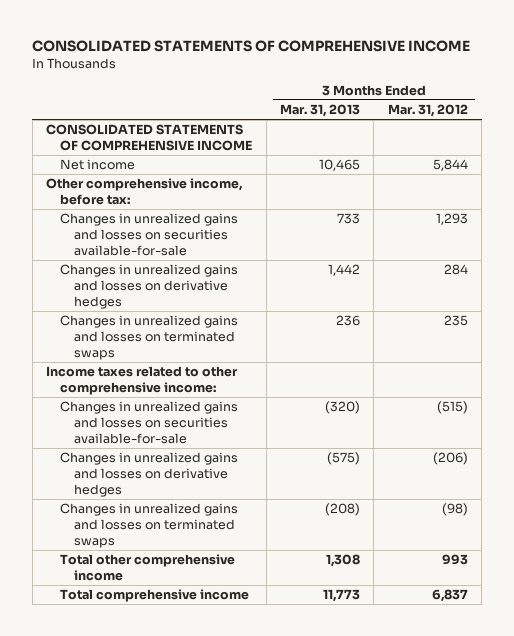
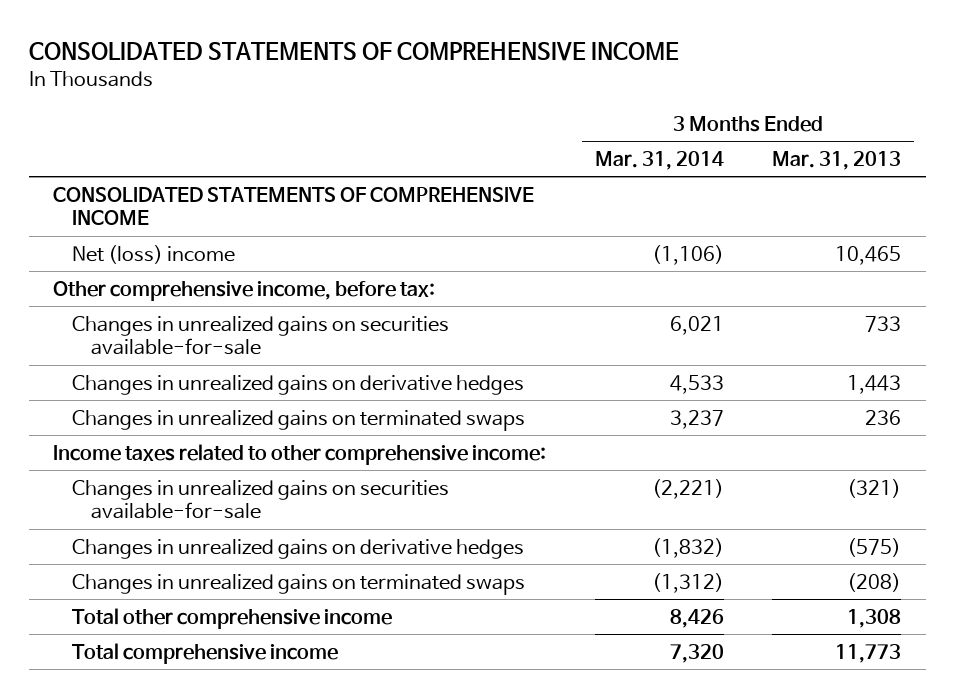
[387,103,468,117] Mar. 31, 2012 -> none
none -> [594,151,724,171] Mar. 31, 2014
[60,159,136,171] Net income -> [71,244,235,264] Net (loss) income
[60,213,239,256] Changes in unrealized gains and losses on securities available-for-sale -> [71,315,449,356] Changes in unrealized gains on securities available-for-sale
[60,264,239,309] Changes in unrealized gains and losses on derivative hedges -> [71,374,524,395] Changes in unrealized gains on derivative hedges
[328,264,361,277] 1,442 -> [847,374,902,394] 1,443
[60,315,239,360] Changes in unrealized gains and losses on terminated swaps -> [71,409,525,431] Changes in unrealized gains on terminated swaps
[60,401,239,444] Changes in unrealized gains and losses on securities available-for-sale -> [71,479,449,520] Changes in unrealized gains on securities available-for-sale
[325,401,361,415] (320) -> [847,478,902,498] (321)
[60,452,239,497] Changes in unrealized gains and losses on derivative hedges -> [71,538,524,559] Changes in unrealized gains on derivative hedges
[60,503,239,548] Changes in unrealized gains and losses on terminated swaps -> [71,573,525,595] Changes in unrealized gains on terminated swaps

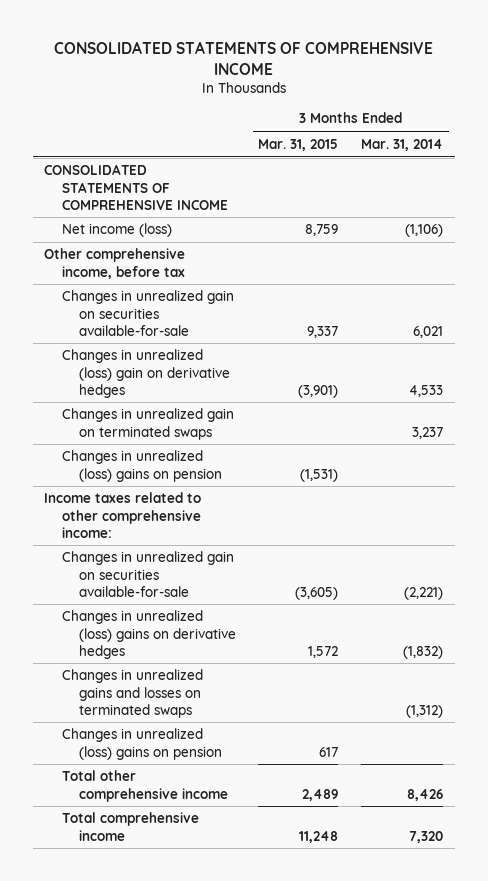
[772,151,902,171] Mar. 31, 2013 -> none
none -> [258,138,339,151] Mar. 31, 2015
[71,244,235,264] Net (loss) income -> [61,223,172,238] Net income (loss)
[52,280,435,301] Other comprehensive income, before tax: -> [44,248,186,279] Other comprehensive income, before tax
[71,315,449,356] Changes in unrealized gains on securities available-for-sale -> [61,290,234,336] Changes in unrealized gain on securities available-for-sale
[71,374,524,395] Changes in unrealized gains on derivative hedges -> [61,349,230,398] Changes in unrealized (loss) gain on derivative hedges
[71,409,525,431] Changes in unrealized gains on terminated swaps -> [61,408,234,440] Changes in unrealized gain on terminated swaps
none -> [61,450,222,482] Changes in unrealized (loss) gains on pension
[71,479,449,520] Changes in unrealized gains on securities available-for-sale -> [61,551,234,597] Changes in unrealized gain on securities available-for-sale
[71,538,524,559] Changes in unrealized gains on derivative hedges -> [61,610,236,659] Changes in unrealized (loss) gains on derivative hedges
[71,573,525,595] Changes in unrealized gains on terminated swaps -> [61,669,203,718] Changes in unrealized gains and losses on terminated swaps
none -> [61,728,222,760] Changes in unrealized (loss) gains on pension

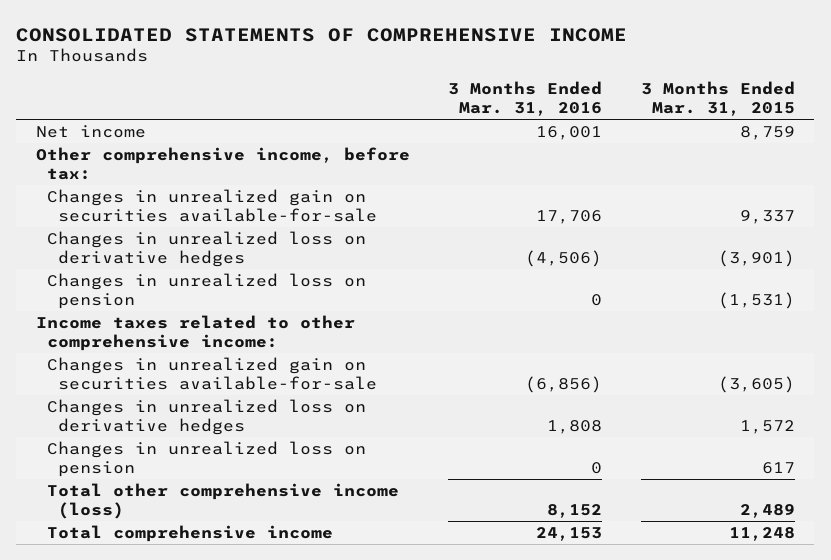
[361,138,444,151] Mar. 31, 2014 -> none
none -> [448,80,603,116] 3 Months Ended Mar. 31, 2016
[44,164,228,210] CONSOLIDATED STATEMENTS OF COMPREHENSIVE INCOME -> none
[61,223,172,238] Net income (loss) -> [35,124,146,138] Net income
[44,248,186,279] Other comprehensive income, before tax -> [35,146,410,181] Other comprehensive income, before tax:
[61,408,234,440] Changes in unrealized gain on terminated swaps -> none
[61,349,230,398] Changes in unrealized (loss) gain on derivative hedges -> [46,230,366,268] Changes in unrealized loss on derivative hedges
[61,450,222,482] Changes in unrealized (loss) gains on pension -> [46,272,366,310] Changes in unrealized loss on pension
[61,669,203,718] Changes in unrealized gains and losses on terminated swaps -> none
[61,610,236,659] Changes in unrealized (loss) gains on derivative hedges -> [46,398,366,436] Changes in unrealized loss on derivative hedges
[61,728,222,760] Changes in unrealized (loss) gains on pension -> [46,440,366,478] Changes in unrealized loss on pension
[61,770,228,802] Total other comprehensive income -> [46,482,399,520] Total other comprehensive income (loss)

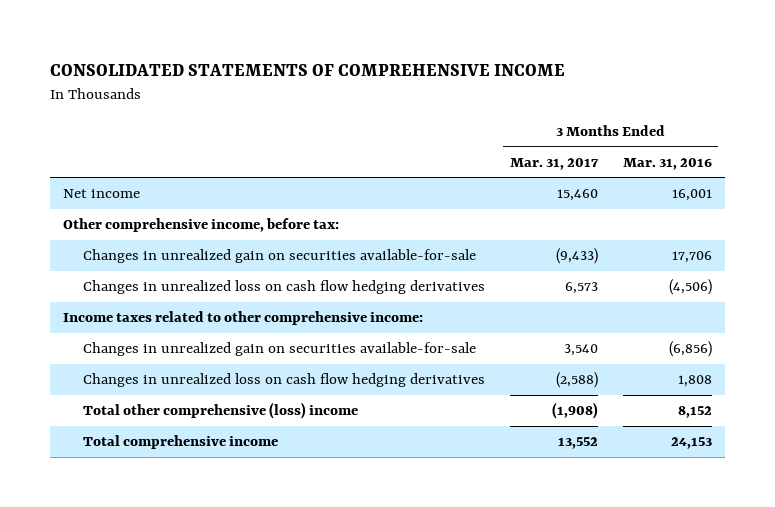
[640,80,795,116] 3 Months Ended Mar. 31, 2015 -> none
none -> [509,157,599,170] Mar. 31, 2017
[46,272,366,310] Changes in unrealized loss on pension -> none
[46,230,366,268] Changes in unrealized loss on derivative hedges -> [82,280,485,295] Changes in unrealized loss on cash flow hedging derivatives
[46,440,366,478] Changes in unrealized loss on pension -> none
[46,398,366,436] Changes in unrealized loss on derivative hedges -> [82,373,485,388] Changes in unrealized loss on cash flow hedging derivatives
[46,482,399,520] Total other comprehensive income (loss) -> [82,402,358,420] Total other comprehensive (loss) income

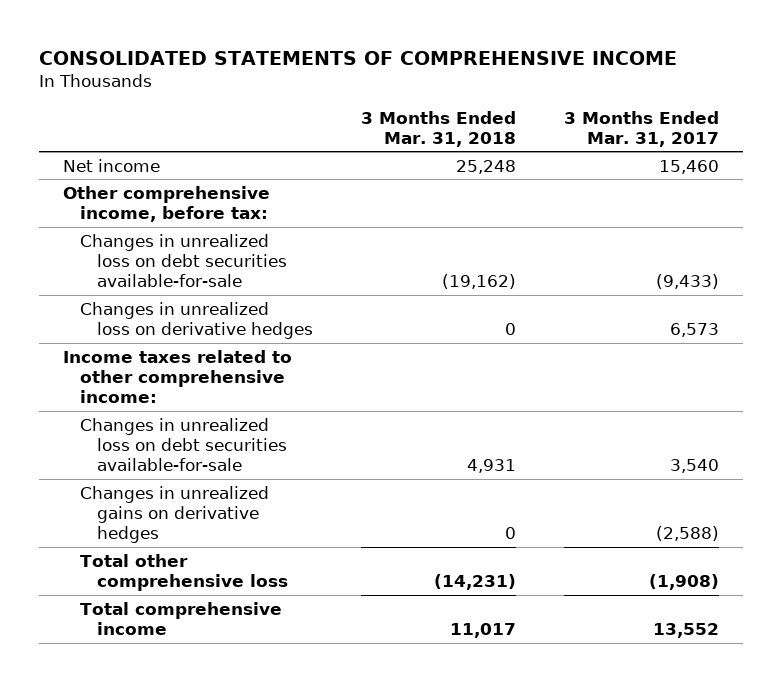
[622,157,712,170] Mar. 31, 2016 -> none
none -> [360,110,516,147] 3 Months Ended Mar. 31, 2018
[82,249,476,264] Changes in unrealized gain on securities available-for-sale -> [80,233,287,288] Changes in unrealized loss on debt securities available-for-sale
[82,280,485,295] Changes in unrealized loss on cash flow hedging derivatives -> [80,301,313,339] Changes in unrealized loss on derivative hedges
[82,342,476,357] Changes in unrealized gain on securities available-for-sale -> [80,417,287,472] Changes in unrealized loss on debt securities available-for-sale
[82,373,485,388] Changes in unrealized loss on cash flow hedging derivatives -> [80,485,270,544] Changes in unrealized gains on derivative hedges
[82,402,358,420] Total other comprehensive (loss) income -> [80,553,288,591] Total other comprehensive loss

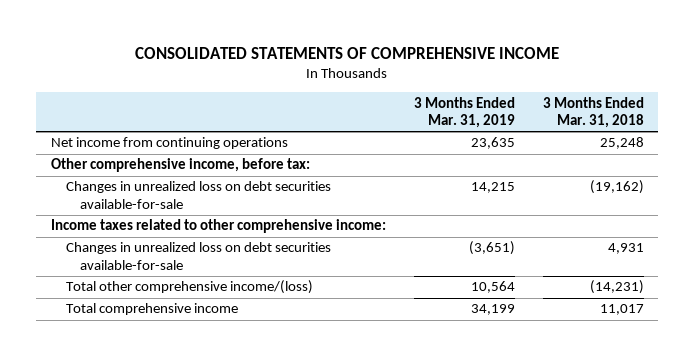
[563,110,719,147] 3 Months Ended Mar. 31, 2017 -> none
none -> [413,96,515,128] 3 Months Ended Mar. 31, 2019
[63,158,161,172] Net income -> [50,137,288,150] Net income from continuing operations
[80,301,313,339] Changes in unrealized loss on derivative hedges -> none
[80,485,270,544] Changes in unrealized gains on derivative hedges -> none
[80,553,288,591] Total other comprehensive loss -> [65,280,313,295] Total other comprehensive income/(loss)

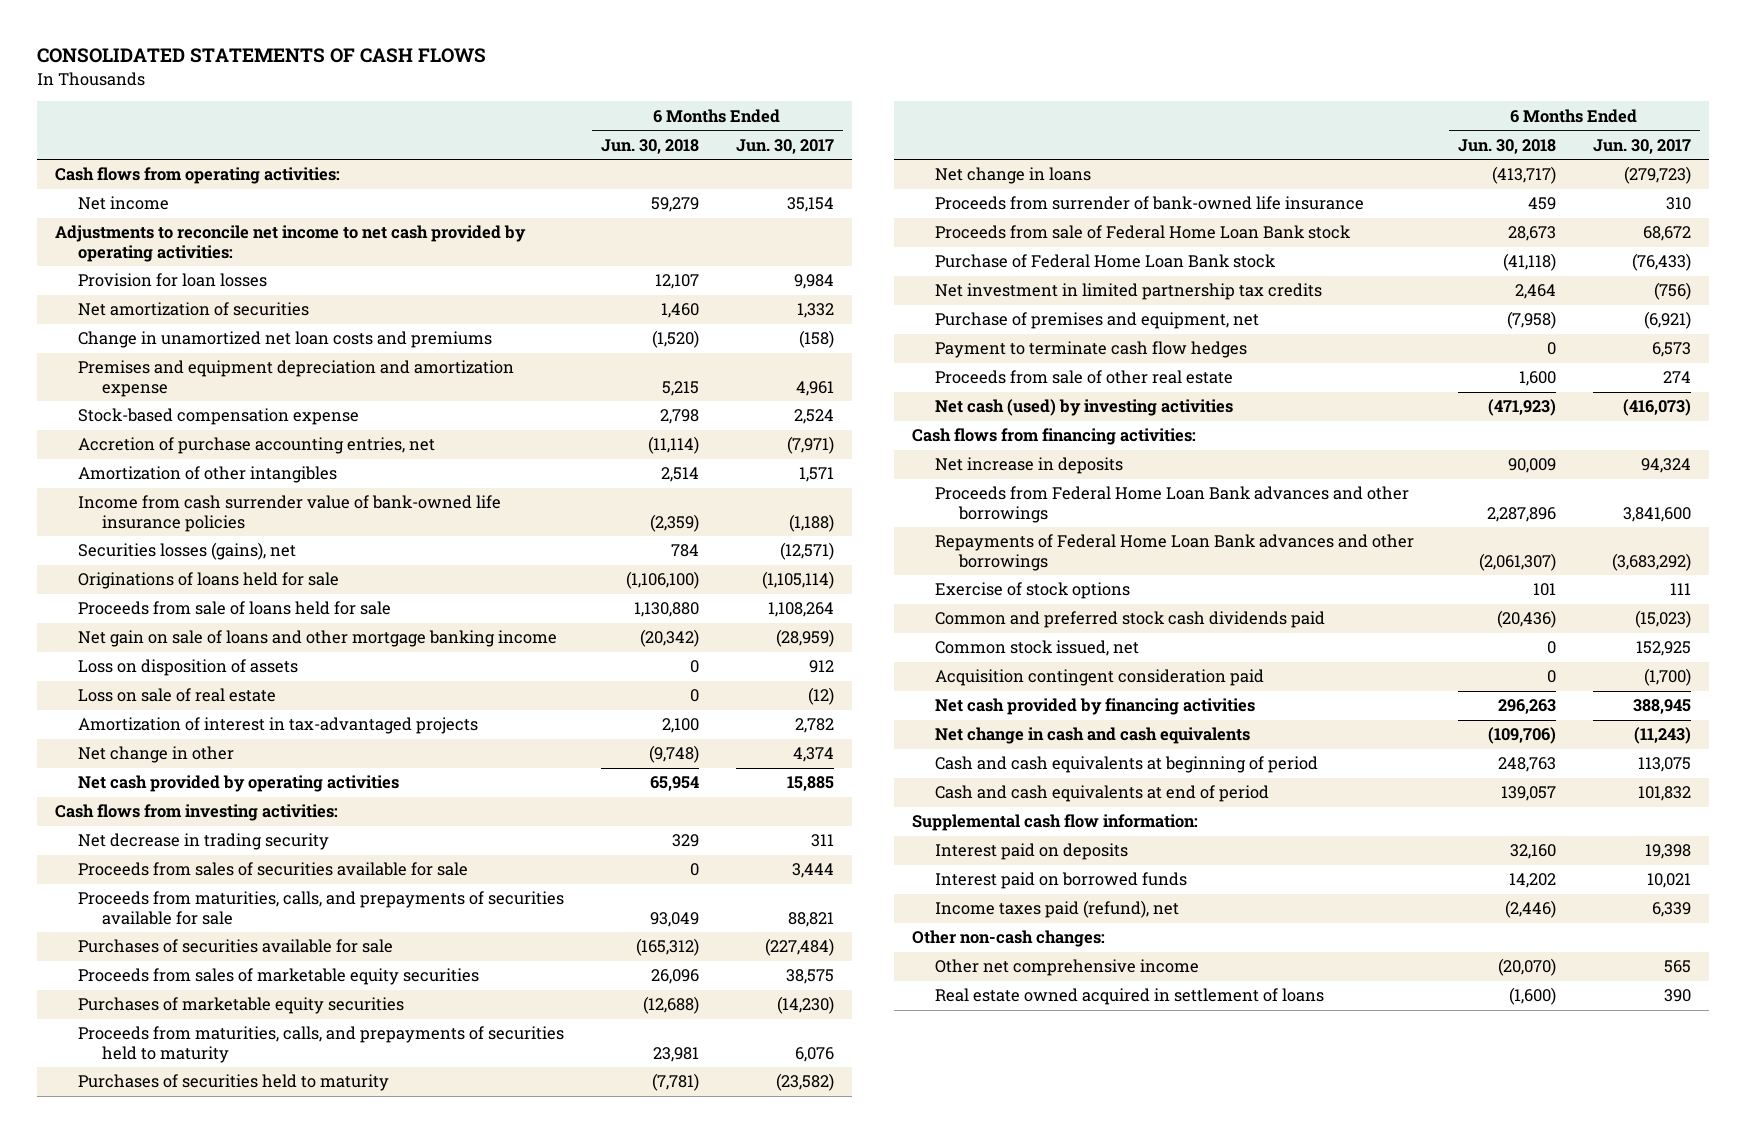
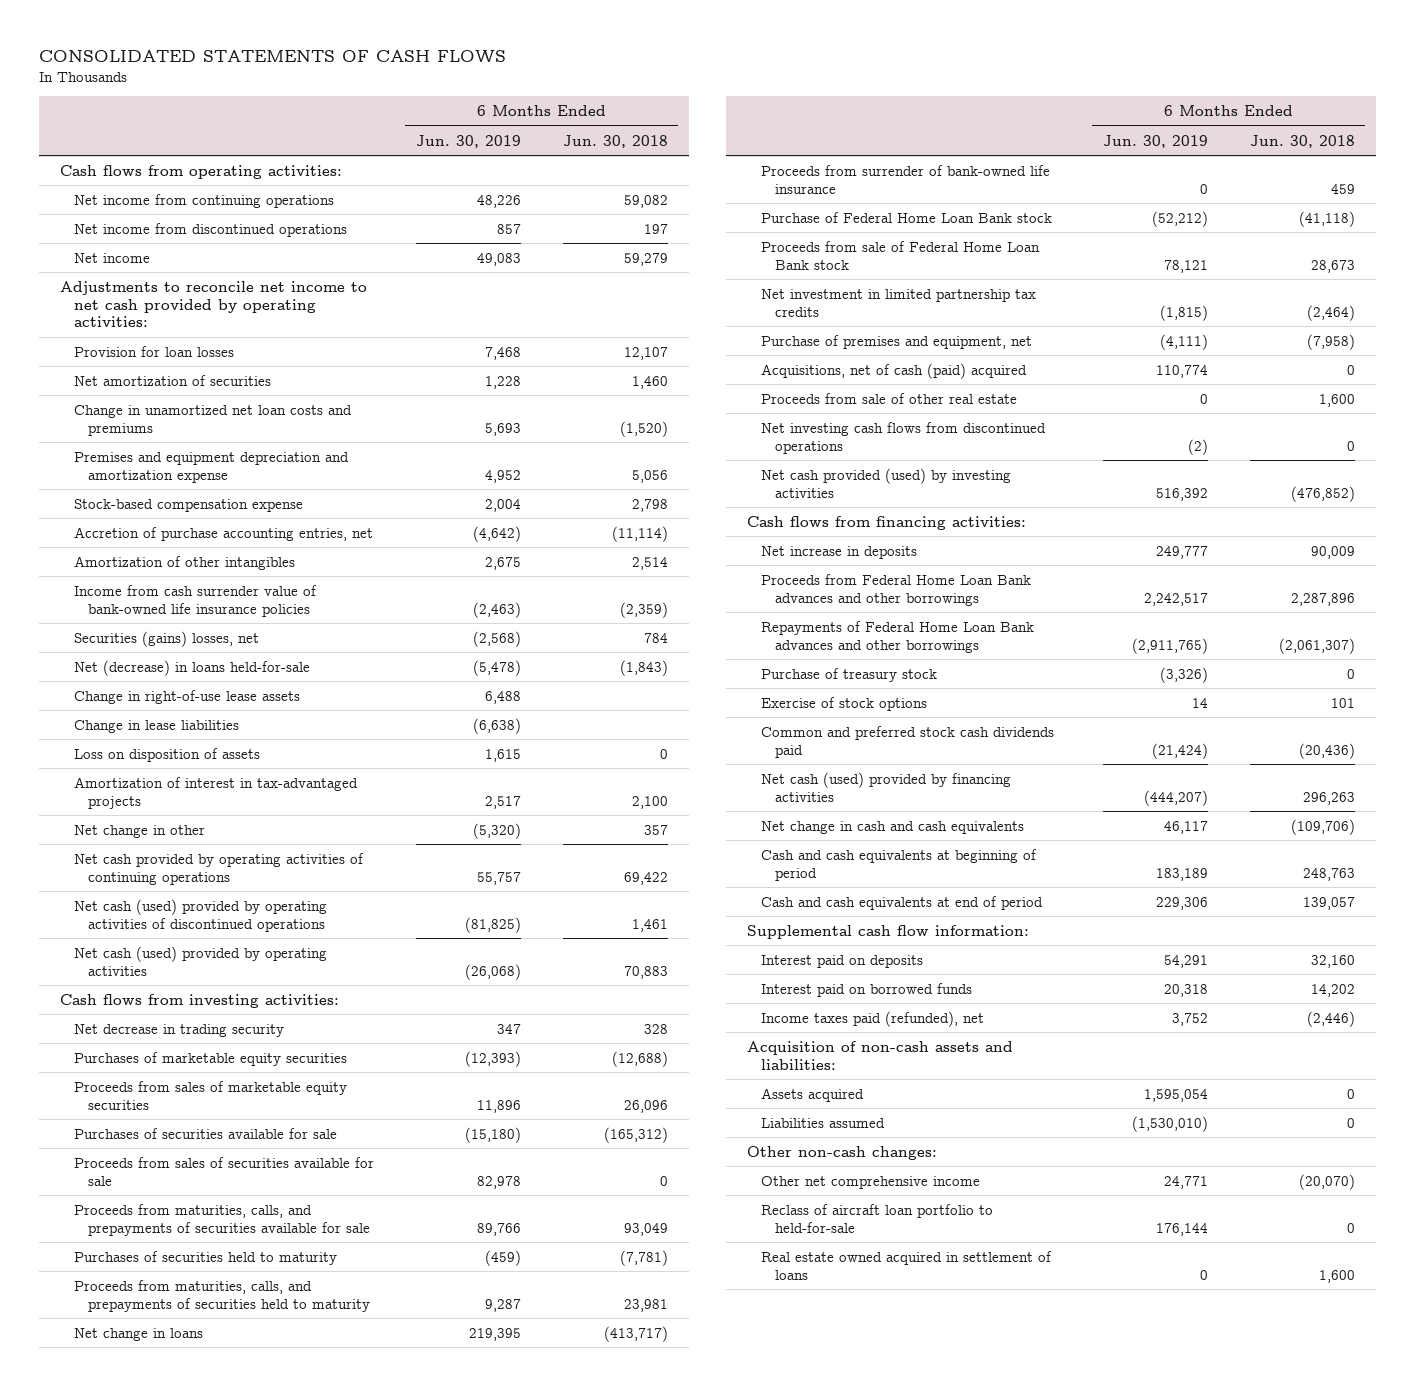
[735,138,834,154] Jun. 30, 2017 -> none
none -> [415,134,521,148] Jun. 30, 2019
none -> [73,193,334,208] Net income from continuing operations
none -> [73,222,347,237] Net income from discontinued operations
[662,380,700,396] 5,215 -> [631,469,668,483] 5,056
[78,601,392,616] Proceeds from sale of loans held for sale -> none
[78,630,558,648] Net gain on sale of loans and other mortgage banking income -> none
[78,542,297,561] Securities losses (gains), net -> [73,630,259,647] Securities (gains) losses, net
[78,572,340,590] Originations of loans held for sale -> [73,659,310,676] Net (decrease) in loans held-for-sale
[626,571,700,590] (1,106,100) -> [619,659,668,676] (1,843)
none -> [73,689,300,704] Change in right-of-use lease assets
none -> [73,719,239,733] Change in lease liabilities
[78,688,277,703] Loss on sale of real estate -> none
[649,745,700,764] (9,748) -> [643,824,668,835] 357
none -> [73,852,364,885] Net cash provided by operating activities of continuing operations
none -> [73,898,327,932] Net cash (used) provided by operating activities of discontinued operations
[78,775,400,793] Net cash provided by operating activities -> [73,945,327,976] Net cash (used) provided by operating activities
[650,776,700,792] 65,954 -> [623,965,668,979] 70,883
[672,834,700,848] 329 -> [643,1023,668,1034] 328
[78,997,405,1015] Purchases of marketable equity securities -> [73,1051,347,1066] Purchases of marketable equity securities
[78,968,480,986] Proceeds from sales of marketable equity securities -> [73,1080,347,1110] Proceeds from sales of marketable equity securities
[78,939,394,954] Purchases of securities available for sale -> [73,1127,337,1139] Purchases of securities available for sale
[78,1026,565,1063] Proceeds from maturities, calls, and prepayments of securities held to maturity -> [73,1279,371,1312] Proceeds from maturities, calls, and prepayments of securities held to maturity
[935,225,1352,240] Proceeds from sale of Federal Home Loan Bank stock -> [760,240,1040,270] Proceeds from sale of Federal Home Loan Bank stock
[1515,284,1557,300] 2,464 -> [1306,304,1355,321] (2,464)
[935,341,1248,359] Payment to terminate cash flow hedges -> none
none -> [760,362,1027,379] Acquisitions, net of cash (paid) acquired
none -> [760,421,1046,454] Net investing cash flows from discontinued operations
[935,399,1234,417] Net cash (used) by investing activities -> [760,467,1011,498] Net cash provided (used) by investing activities
[1488,399,1557,417] (471,923) -> [1290,485,1355,502] (476,852)
none -> [760,667,937,682] Purchase of treasury stock
[935,640,1140,657] Common stock issued, net -> none
[935,669,1265,687] Acquisition contingent consideration paid -> none
[935,698,1256,716] Net cash provided by financing activities -> [760,771,1011,802] Net cash (used) provided by financing activities
[935,900,1180,919] Income taxes paid (refund), net -> [760,1010,984,1027] Income taxes paid (refunded), net
none -> [746,1040,1013,1070] Acquisition of non-cash assets and liabilities:
none -> [760,1087,864,1102] Assets acquired
none -> [760,1117,885,1128] Liabilities assumed
none -> [760,1203,993,1233] Reclass of aircraft loan portfolio to held-for-sale
[1509,987,1557,1006] (1,600) -> [1318,1269,1355,1283] 1,600

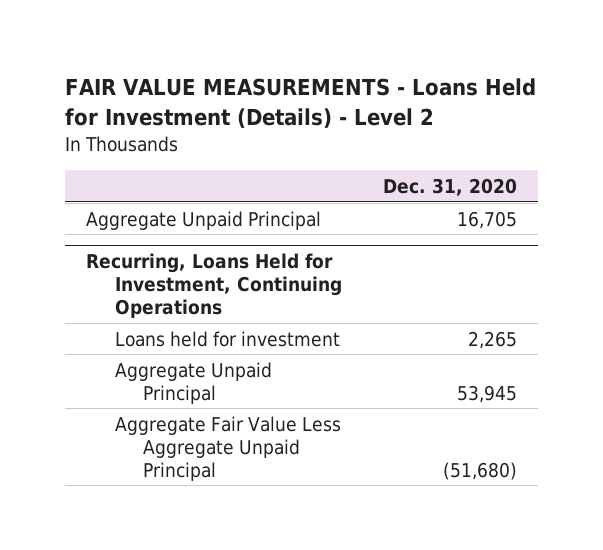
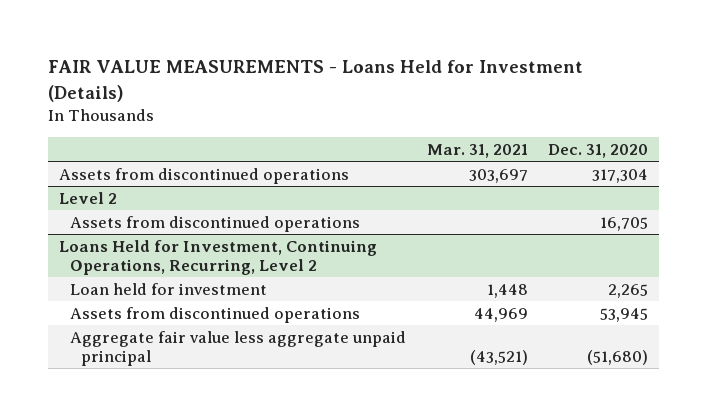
[65,78,537,129] FAIR VALUE MEASUREMENTS - Loans Held for Investment (Details) - Level 2 -> [48,60,584,102] FAIR VALUE MEASUREMENTS - Loans Held for Investment (Details)
none -> [426,143,528,158] Mar. 31, 2021
none -> [58,167,349,184] Assets from discontinued operations
none -> [58,191,117,204] Level 2
[86,210,322,230] Aggregate Unpaid Principal -> [69,215,360,232] Assets from discontinued operations
[86,253,342,319] Recurring, Loans Held for Investment, Continuing Operations -> [58,239,377,275] Loans Held for Investment, Continuing Operations, Recurring, Level 2
[114,330,340,347] Loans held for investment -> [69,282,267,295] Loan held for investment
[114,361,272,404] Aggregate Unpaid Principal -> [69,306,360,323] Assets from discontinued operations
[114,415,341,481] Aggregate Fair Value Less Aggregate Unpaid Principal -> [69,330,406,366] Aggregate fair value less aggregate unpaid principal

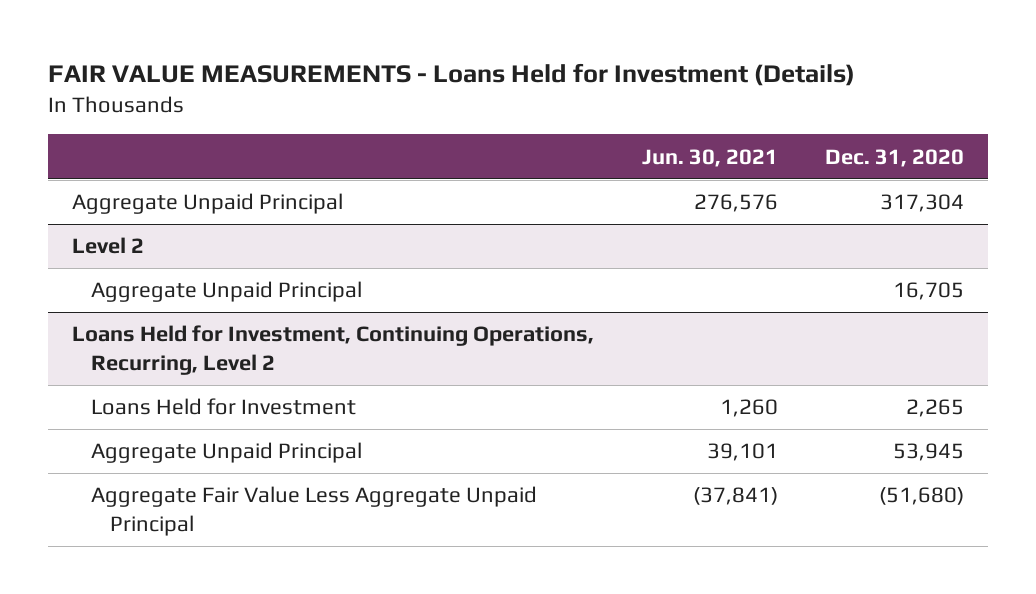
[426,143,528,158] Mar. 31, 2021 -> none
none -> [641,148,778,167] Jun. 30, 2021
[58,167,349,184] Assets from discontinued operations -> [71,193,343,215] Aggregate Unpaid Principal
[69,215,360,232] Assets from discontinued operations -> [91,281,363,303] Aggregate Unpaid Principal
[69,282,267,295] Loan held for investment -> [91,398,357,416] Loans Held for Investment
[69,306,360,323] Assets from discontinued operations -> [91,442,363,464] Aggregate Unpaid Principal
[69,330,406,366] Aggregate fair value less aggregate unpaid principal -> [91,486,538,536] Aggregate Fair Value Less Aggregate Unpaid Principal

